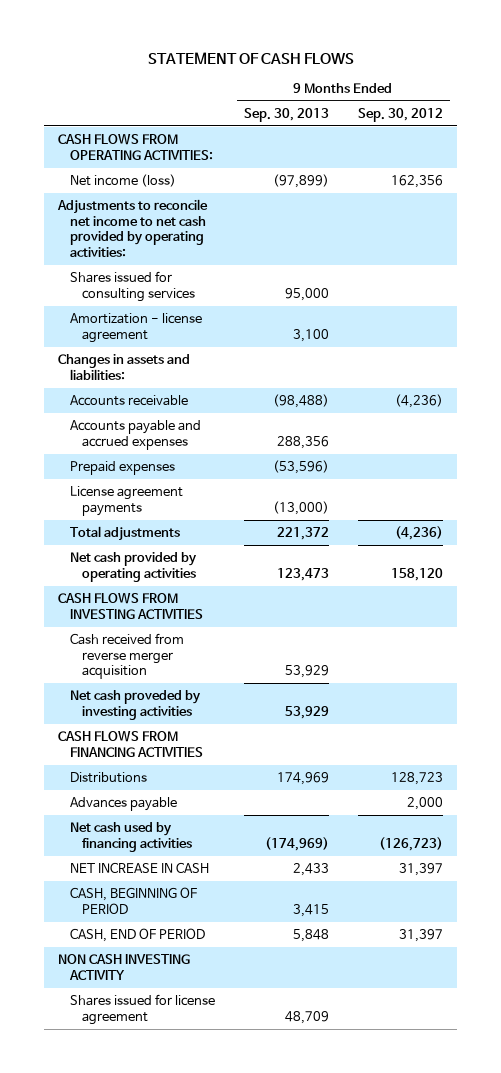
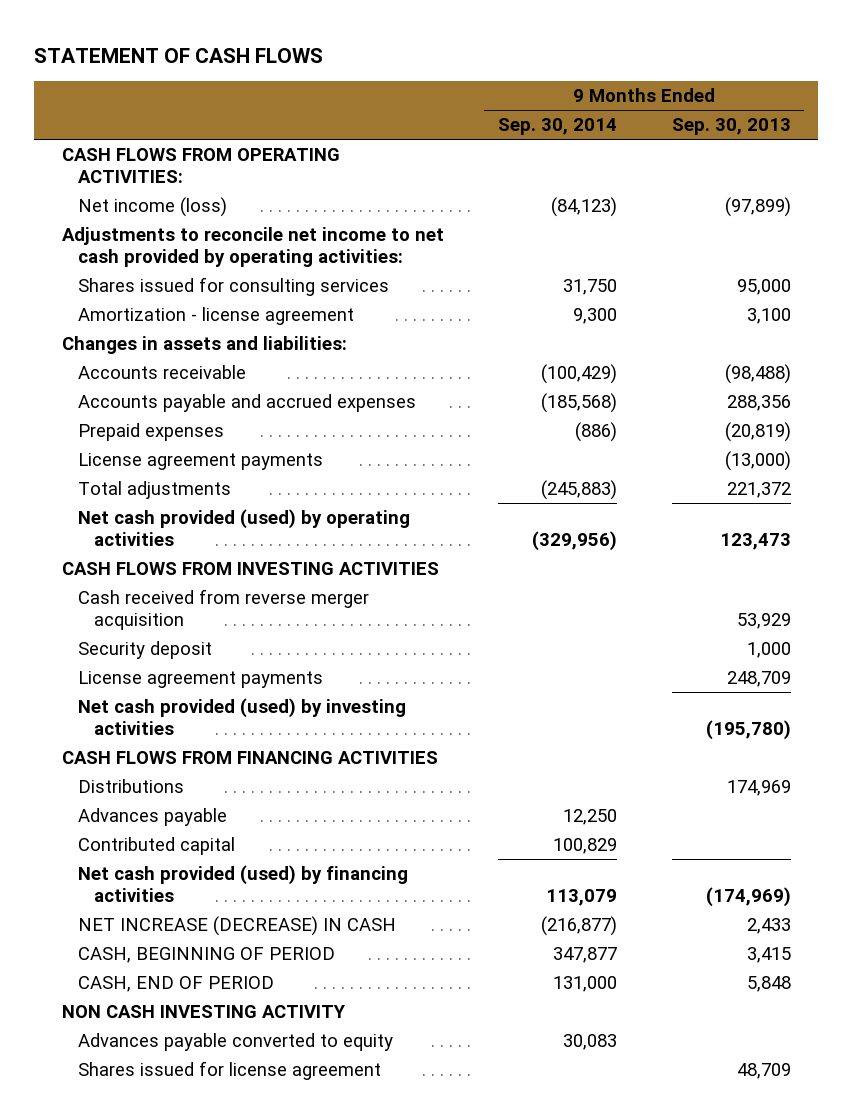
[357,107,443,122] Sep. 30, 2012 -> none
none -> [498,118,618,136] Sep. 30, 2014
[272,459,329,474] (53,596) -> [724,422,791,443] (20,819)
[70,551,198,582] Net cash provided by operating activities -> [77,509,410,547] Net cash provided (used) by operating activities
none -> [77,641,212,660] Security deposit
none -> [77,671,323,689] License agreement payments
[70,689,202,720] Net cash proveded by investing activities -> [77,698,406,736] Net cash provided (used) by investing activities
[284,705,329,719] 53,929 -> [705,720,791,741] (195,780)
none -> [77,837,235,856] Contributed capital
[70,821,192,852] Net cash used by financing activities -> [77,865,408,903] Net cash provided (used) by financing activities
[70,861,210,873] NET INCREASE IN CASH -> [77,916,396,937] NET INCREASE (DECREASE) IN CASH
none -> [77,1033,393,1052] Advances payable converted to equity

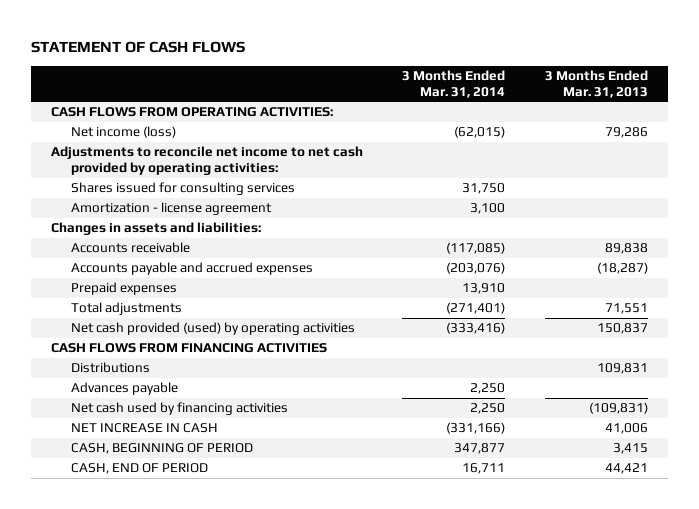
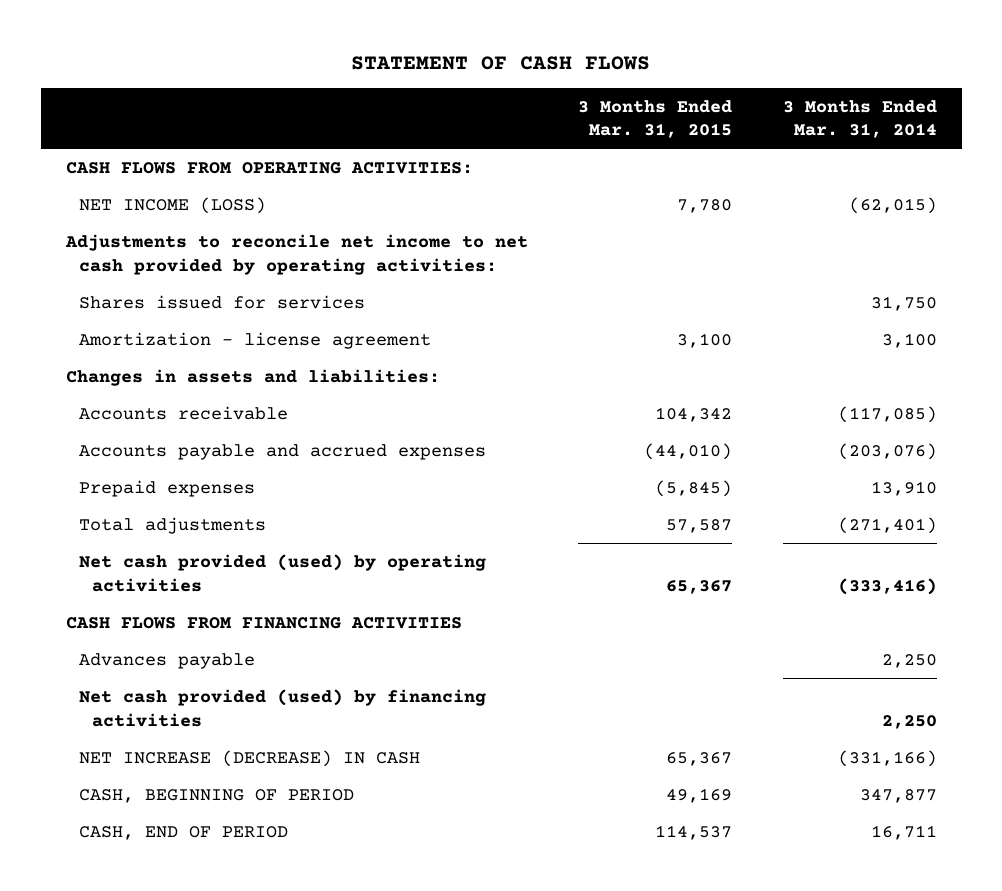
[544,69,648,98] 3 Months Ended Mar. 31, 2013 -> none
none -> [578,99,733,139] 3 Months Ended Mar. 31, 2015
[70,126,176,139] Net income (loss) -> [78,196,266,214] NET INCOME (LOSS)
[70,182,295,196] Shares issued for consulting services -> [78,294,365,309] Shares issued for services
[70,362,150,374] Distributions -> none
[70,402,288,416] Net cash used by financing activities -> [78,688,486,727] Net cash provided (used) by financing activities
[70,423,218,434] NET INCREASE IN CASH -> [78,749,420,767] NET INCREASE (DECREASE) IN CASH

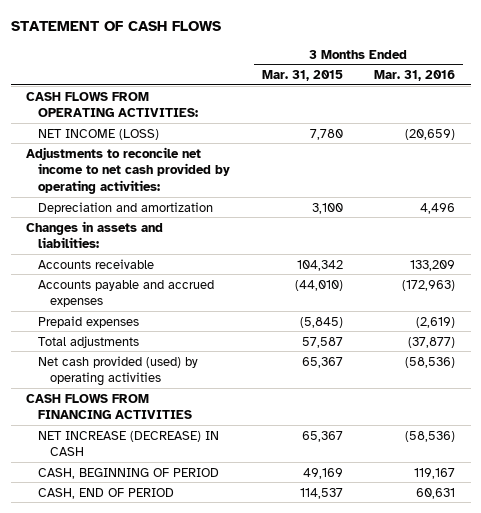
[782,99,937,139] 3 Months Ended Mar. 31, 2014 -> none
none -> [373,70,455,82] Mar. 31, 2016
[78,294,365,309] Shares issued for services -> none
[78,331,431,349] Amortization - license agreement -> none
none -> [38,201,214,214] Depreciation and amortization
[78,652,255,669] Advances payable -> none
[78,688,486,727] Net cash provided (used) by financing activities -> none

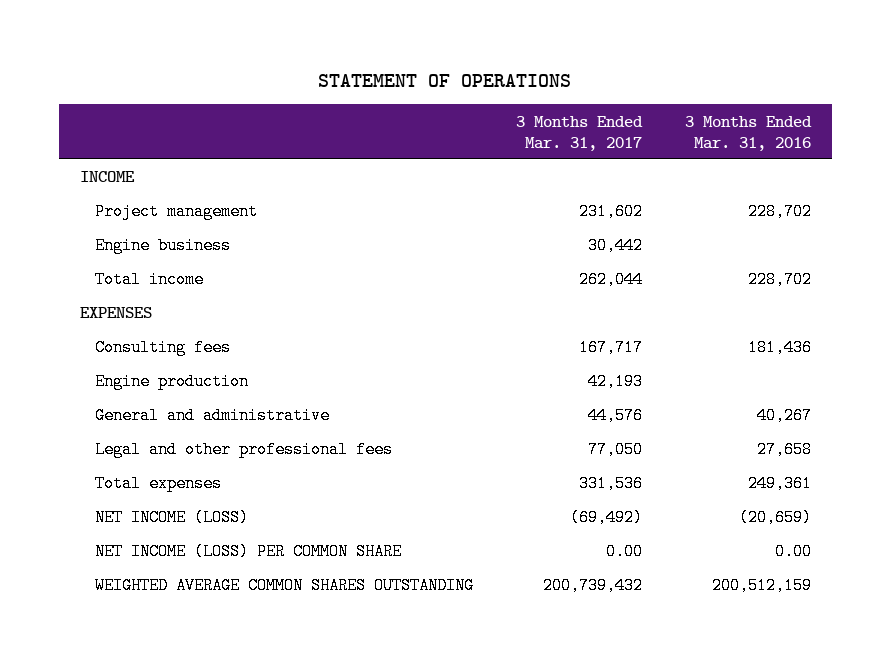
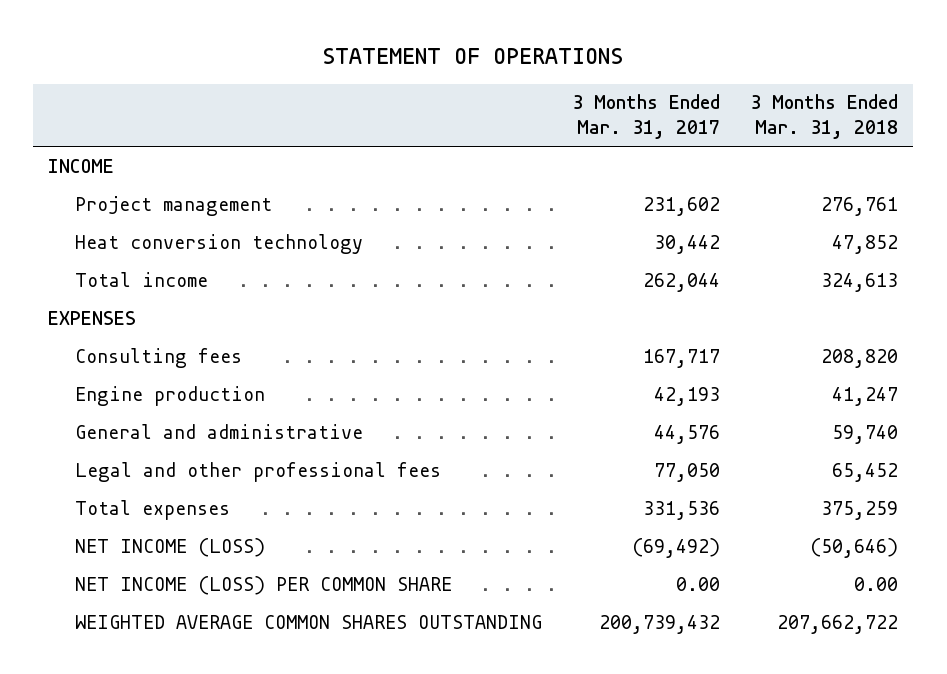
[684,115,812,151] 3 Months Ended Mar. 31, 2016 -> none
none -> [750,94,899,139] 3 Months Ended Mar. 31, 2018
[94,237,231,255] Engine business -> [75,233,364,254] Heat conversion technology

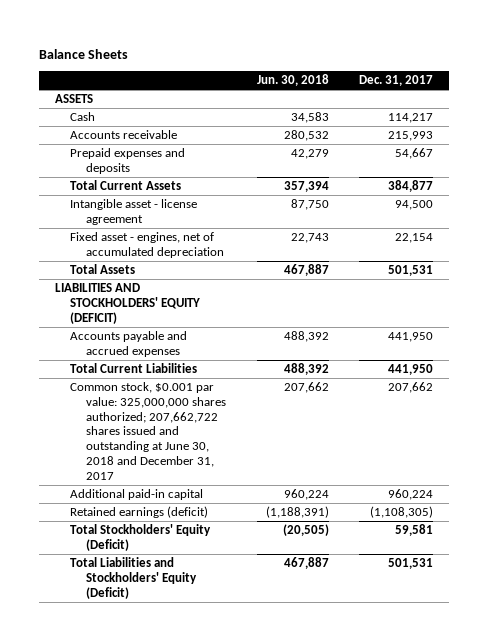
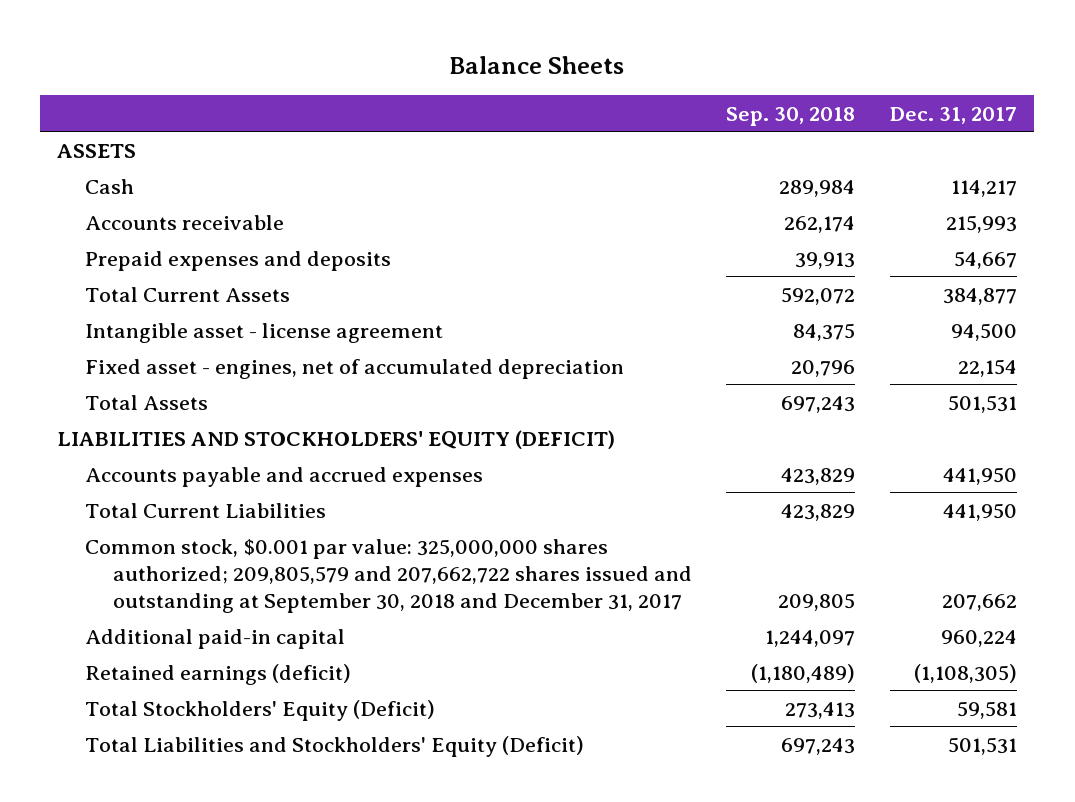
[256,74,329,87] Jun. 30, 2018 -> none
none -> [726,106,856,126] Sep. 30, 2018
[70,382,226,480] Common stock, $0.001 par value: 325,000,000 shares authorized; 207,662,722 shares issued and outstanding at June 30, 2018 and December 31, 2017 -> [85,538,692,613] Common stock, $0.001 par value: 325,000,000 shares authorized; 209,805,579 and 207,662,722 shares issued and outstanding at September 30, 2018 and December 31, 2017

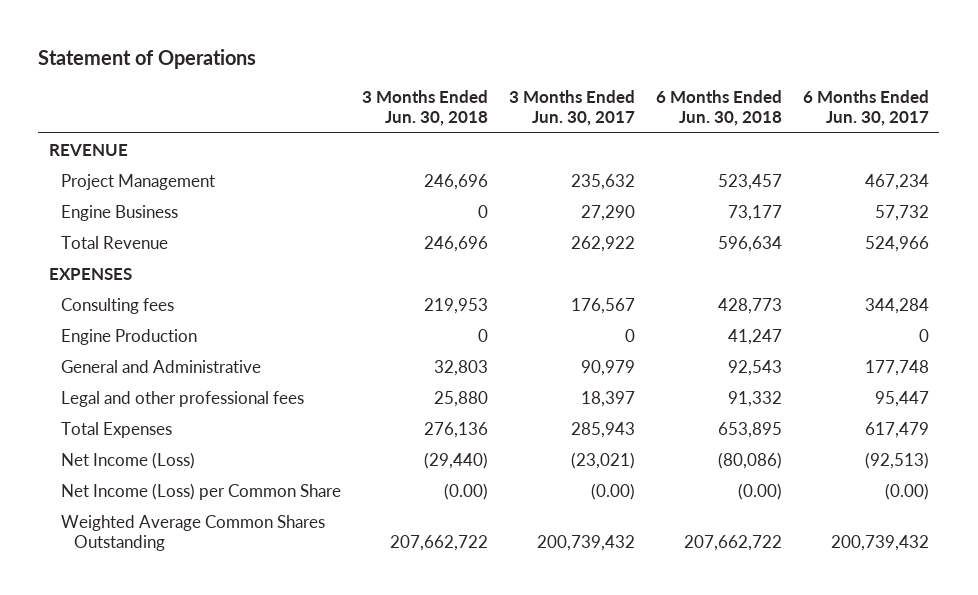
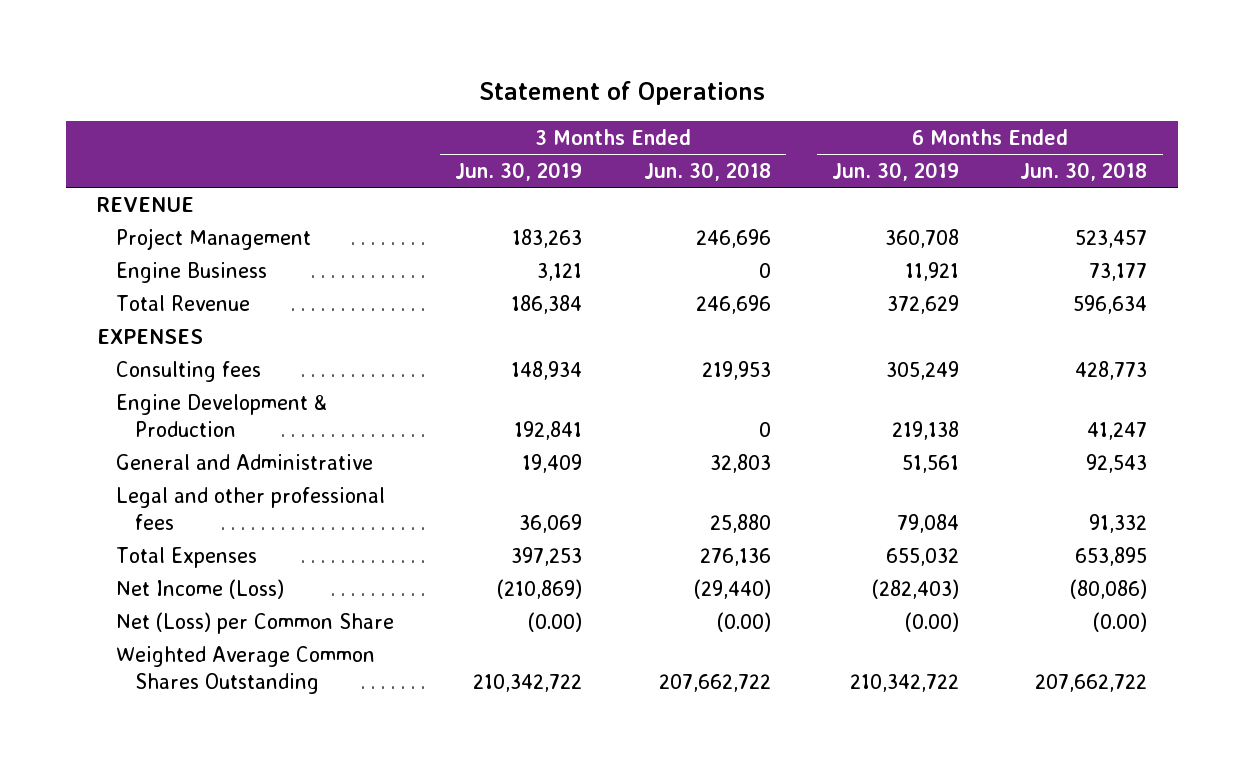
[509,89,636,127] 3 Months Ended Jun. 30, 2017 -> none
[802,89,929,127] 6 Months Ended Jun. 30, 2017 -> none
none -> [455,161,583,181] Jun. 30, 2019
none -> [831,161,959,181] Jun. 30, 2019
[61,328,198,345] Engine Production -> [115,393,327,438] Engine Development & Production
[61,482,342,500] Net Income (Loss) per Common Share -> [115,611,394,634] Net (Loss) per Common Share

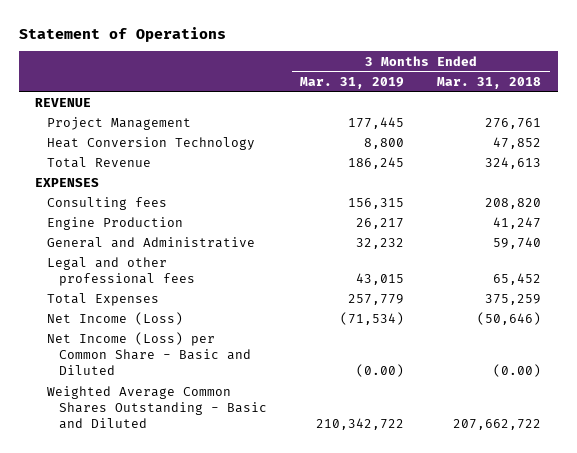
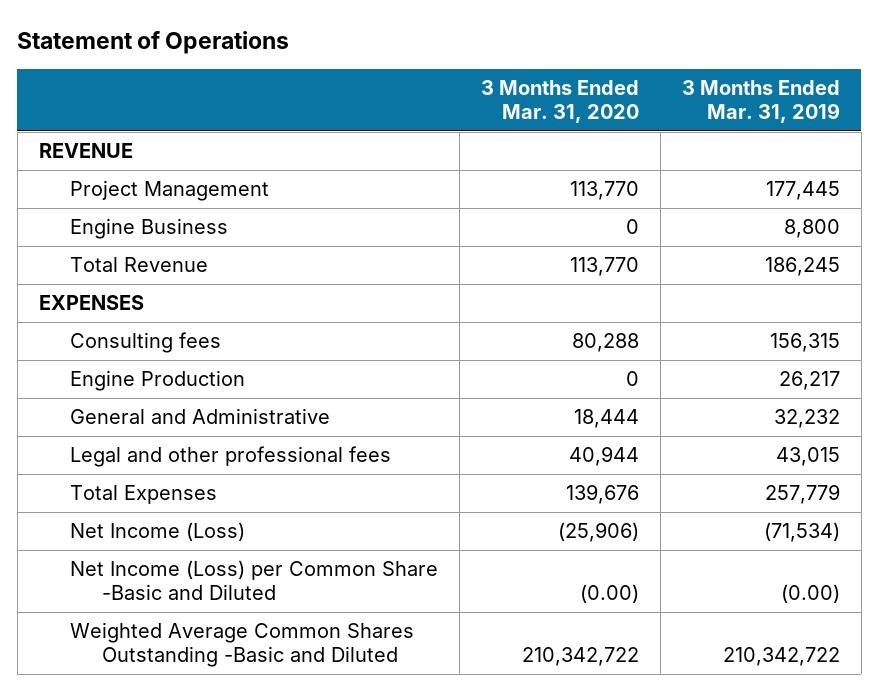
[437,76,542,89] Mar. 31, 2018 -> none
none -> [481,80,640,124] 3 Months Ended Mar. 31, 2020
[47,136,256,150] Heat Conversion Technology -> [70,218,229,240] Engine Business
[47,331,252,375] Net Income (Loss) per Common Share - Basic and Diluted -> [70,560,439,601] Net Income (Loss) per Common Share -Basic and Diluted
[47,385,268,429] Weighted Average Common Shares Outstanding - Basic and Diluted -> [70,622,415,668] Weighted Average Common Shares Outstanding -Basic and Diluted

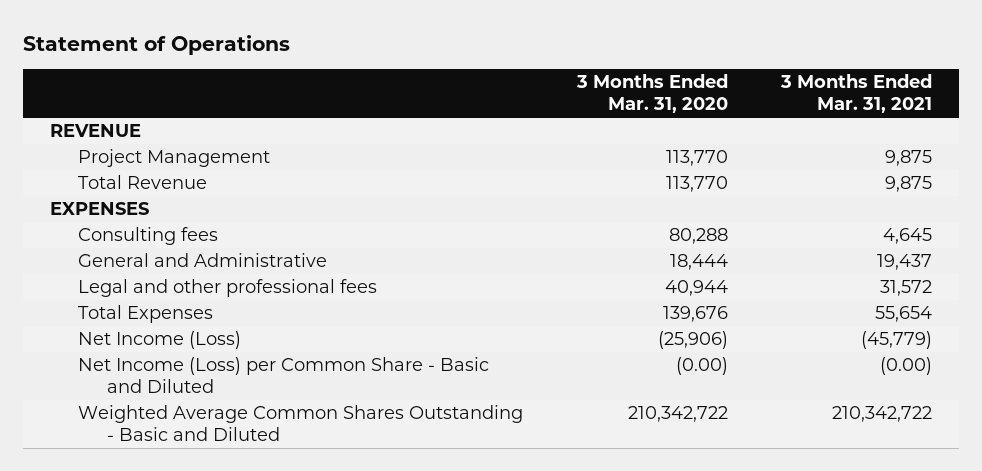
[681,80,840,124] 3 Months Ended Mar. 31, 2019 -> none
none -> [780,74,933,114] 3 Months Ended Mar. 31, 2021
[70,218,229,240] Engine Business -> none
[70,370,246,392] Engine Production -> none
[70,560,439,601] Net Income (Loss) per Common Share -Basic and Diluted -> [78,357,490,394] Net Income (Loss) per Common Share - Basic and Diluted
[70,622,415,668] Weighted Average Common Shares Outstanding -Basic and Diluted -> [78,405,524,442] Weighted Average Common Shares Outstanding - Basic and Diluted

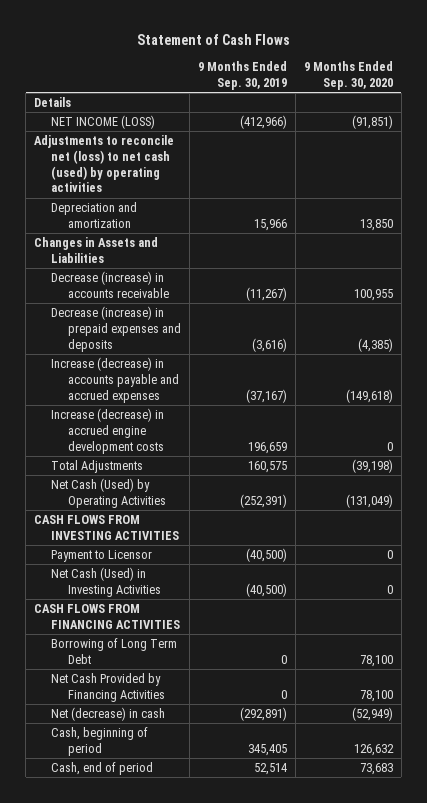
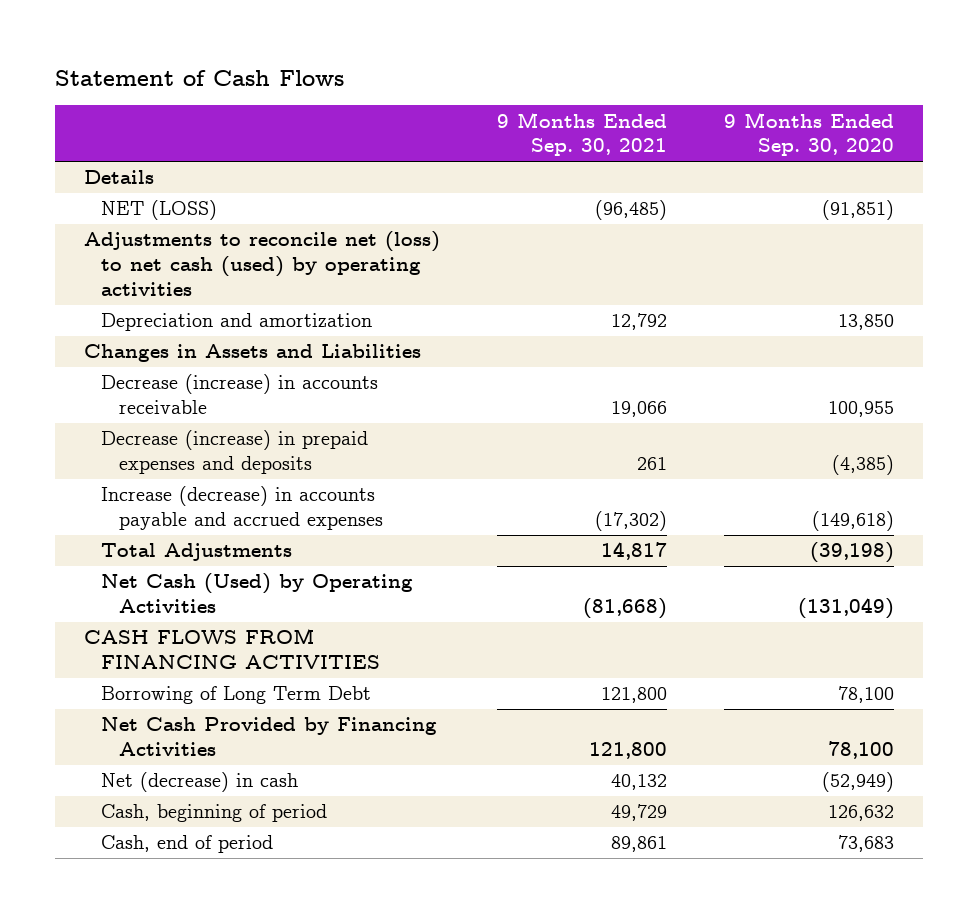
[198,61,288,91] 9 Months Ended Sep. 30, 2019 -> none
none -> [496,111,667,157] 9 Months Ended Sep. 30, 2021
[51,115,156,130] NET INCOME (LOSS) -> [101,200,218,221] NET (LOSS)
[51,408,165,454] Increase (decrease) in accrued engine development costs -> none
[34,515,180,540] CASH FLOWS FROM INVESTING ACTIVITIES -> none
[51,550,153,563] Payment to Licensor -> none
[51,567,162,597] Net Cash (Used) in Investing Activities -> none

